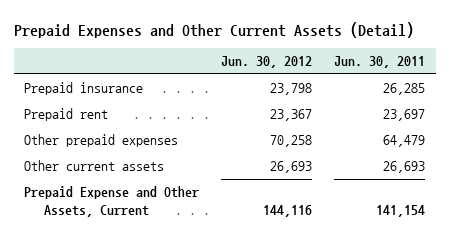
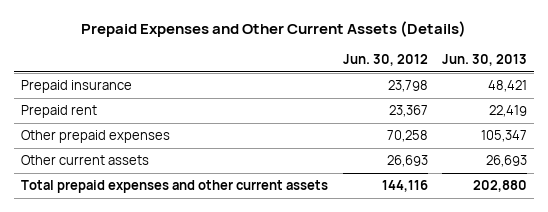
[13,21,414,38] Prepaid Expenses and Other Current Assets (Detail) -> [81,21,467,38] Prepaid Expenses and Other Current Assets (Details)
[333,56,425,69] Jun. 30, 2011 -> none
none -> [441,54,527,67] Jun. 30, 2013
[24,186,200,217] Prepaid Expense and Other Assets, Current -> [21,180,329,194] Total prepaid expenses and other current assets

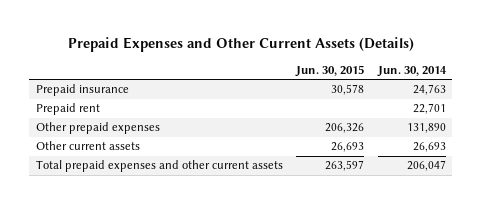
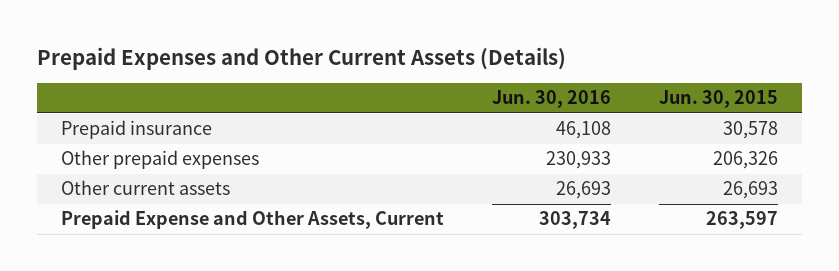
[376,66,447,78] Jun. 30, 2014 -> none
none -> [492,90,612,109] Jun. 30, 2016
[35,103,100,116] Prepaid rent -> none
[35,160,283,173] Total prepaid expenses and other current assets -> [60,210,444,230] Prepaid Expense and Other Assets, Current

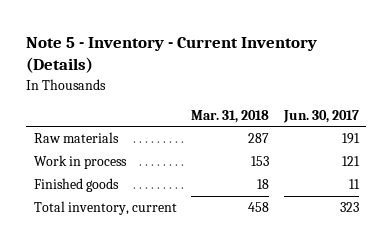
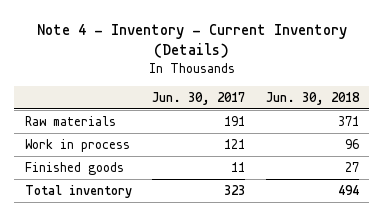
[26,37,318,74] Note 5 - Inventory - Current Inventory (Details) -> [36,23,347,59] Note 4 - Inventory - Current Inventory (Details)
[191,109,270,123] Mar. 31, 2018 -> none
none -> [265,91,360,105] Jun. 30, 2018
[33,201,177,216] Total inventory, current -> [24,184,132,198] Total inventory

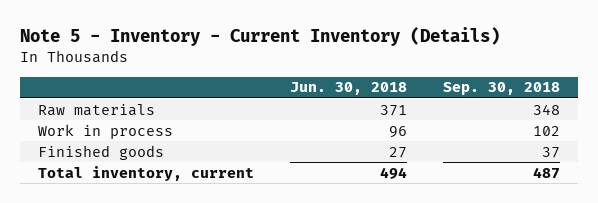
[36,23,347,59] Note 4 - Inventory - Current Inventory (Details) -> [19,27,500,47] Note 5 - Inventory - Current Inventory (Details)
[152,91,246,105] Jun. 30, 2017 -> none
none -> [443,82,561,96] Sep. 30, 2018
[24,184,132,198] Total inventory -> [37,165,254,181] Total inventory, current

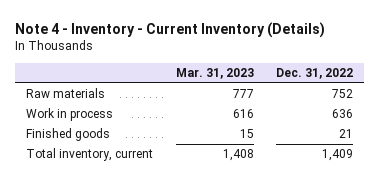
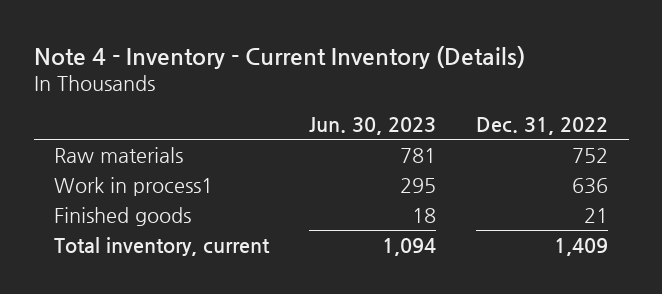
[175,68,254,80] Mar. 31, 2023 -> none
none -> [309,117,437,136] Jun. 30, 2023
[26,108,114,122] Work in process -> [53,176,213,196] Work in process1

